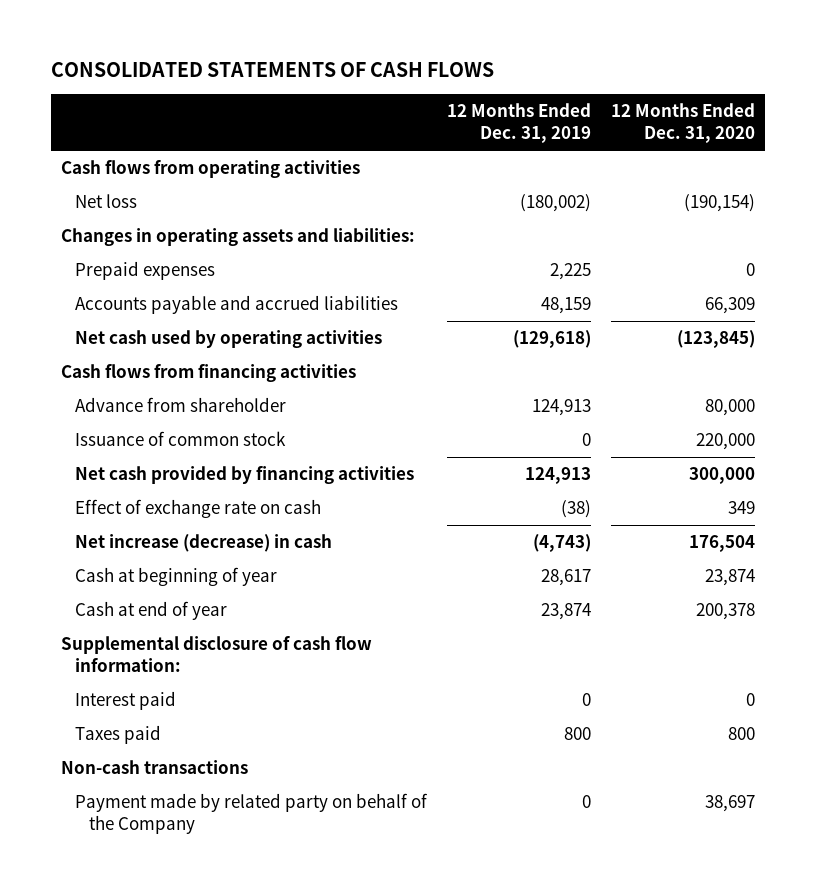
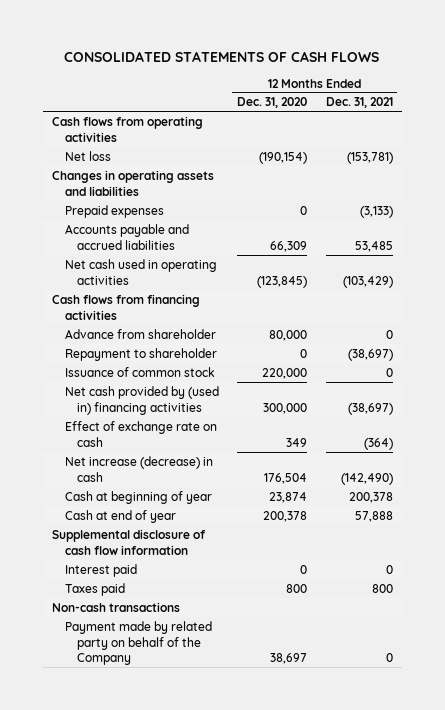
[447,103,592,144] 12 Months Ended Dec. 31, 2019 -> none
none -> [325,97,393,109] Dec. 31, 2021
[60,228,415,247] Changes in operating assets and liabilities: -> [51,169,214,196] Changes in operating assets and liabilities
[74,330,382,349] Net cash used by operating activities -> [64,258,217,285] Net cash used in operating activities
none -> [64,347,217,361] Repayment to shareholder
[74,466,414,485] Net cash provided by financing activities -> [64,385,219,415] Net cash provided by (used in) financing activities
[60,636,372,673] Supplemental disclosure of cash flow information: -> [51,528,206,555] Supplemental disclosure of cash flow information

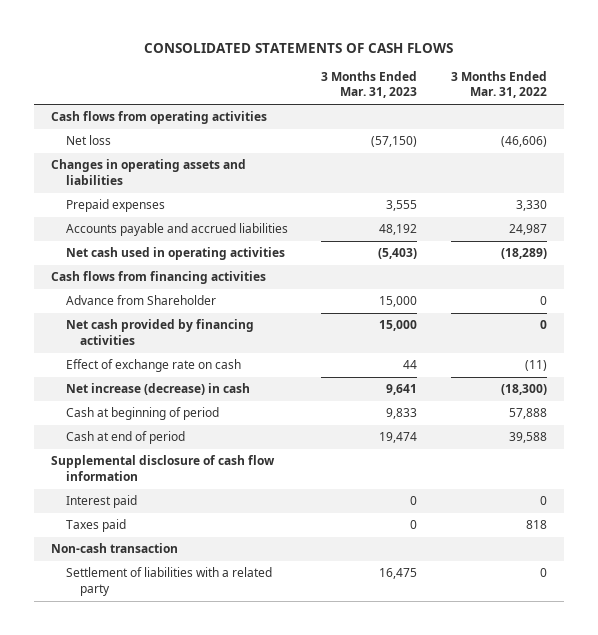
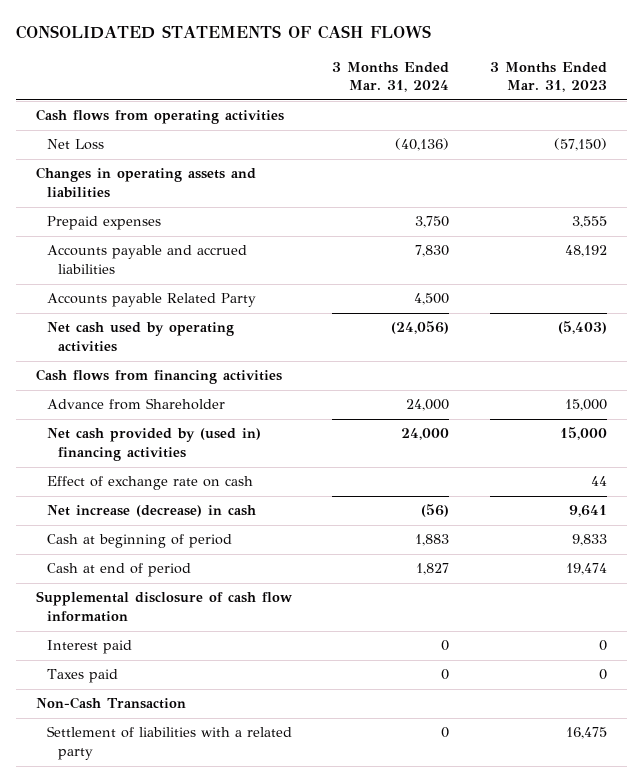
[450,70,547,99] 3 Months Ended Mar. 31, 2022 -> none
none -> [332,61,450,93] 3 Months Ended Mar. 31, 2024
[65,135,111,146] Net loss -> [46,139,104,151] Net Loss
none -> [46,293,256,308] Accounts payable Related Party
[65,247,285,261] Net cash used in operating activities -> [46,322,234,353] Net cash used by operating activities
[65,319,254,345] Net cash provided by financing activities -> [46,428,261,462] Net cash provided by (used in) financing activities
[51,543,179,554] Non-cash transaction -> [35,697,186,710] Non-Cash Transaction

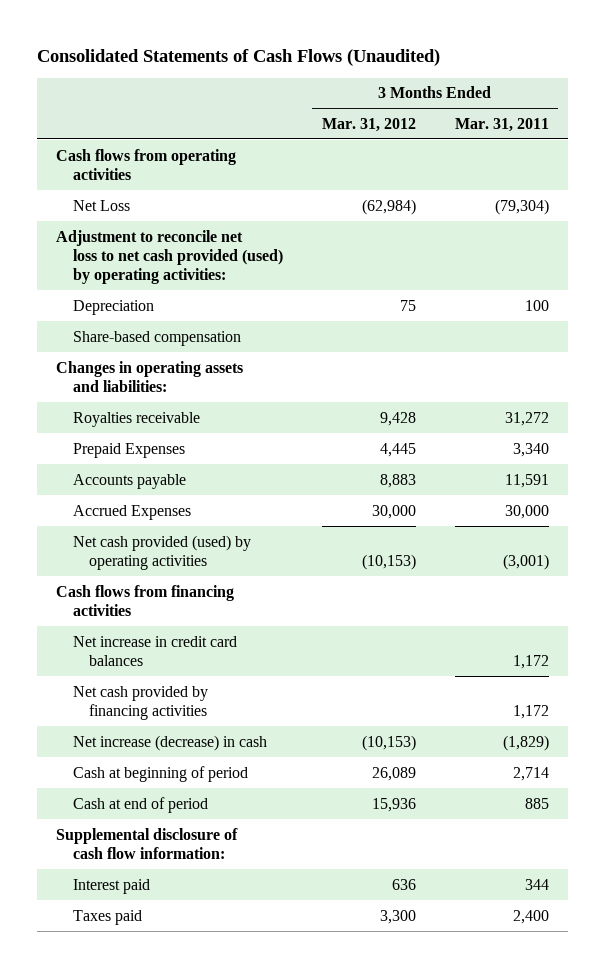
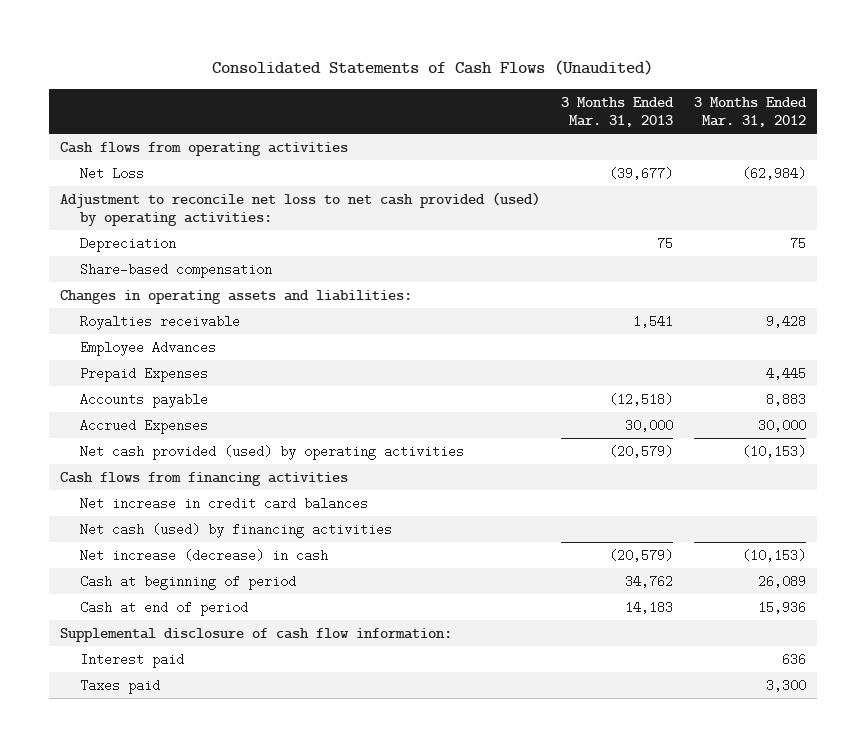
[454,117,549,132] Mar. 31, 2011 -> none
none -> [560,96,674,128] 3 Months Ended Mar. 31, 2013
none -> [80,340,217,356] Employee Advances
[72,685,208,720] Net cash provided by financing activities -> [80,522,393,538] Net cash (used) by financing activities

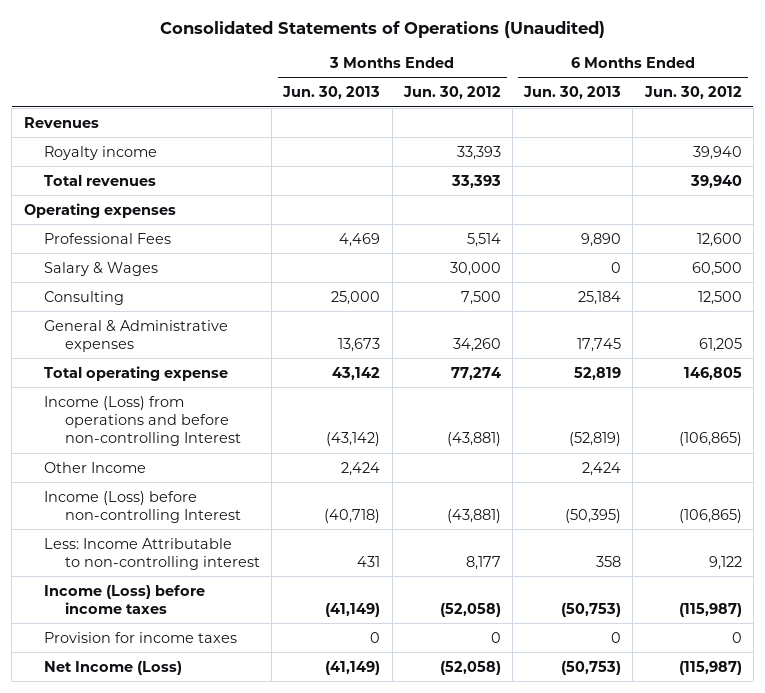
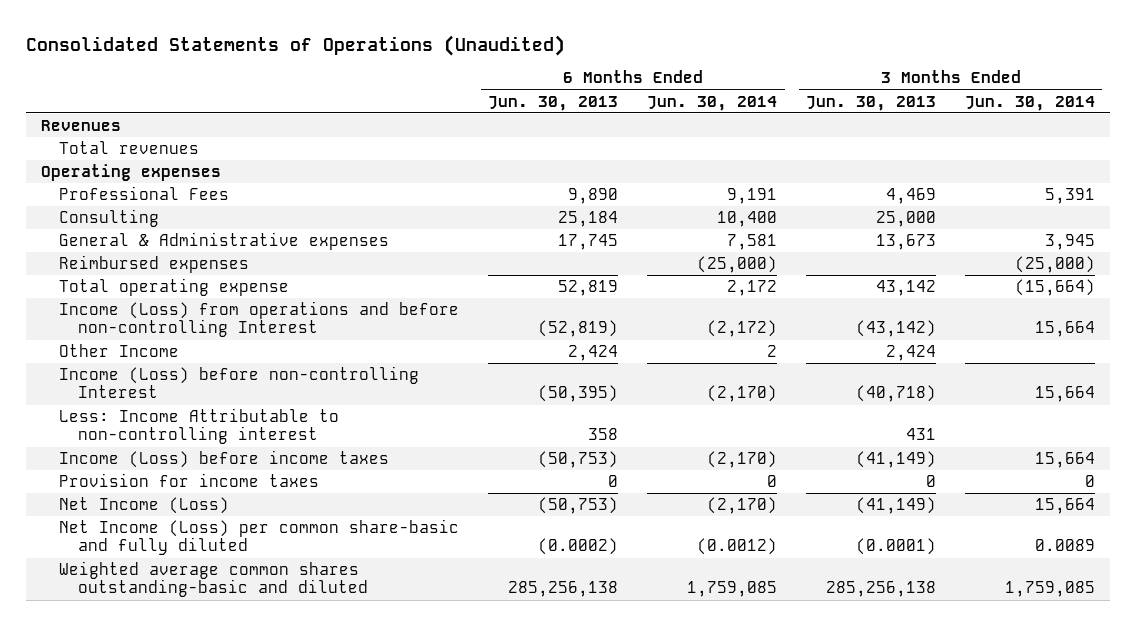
[402,86,501,100] Jun. 30, 2012 -> none
[643,86,742,100] Jun. 30, 2012 -> none
none -> [647,95,778,111] Jun. 30, 2014
none -> [965,95,1096,111] Jun. 30, 2014
[44,145,158,160] Royalty income -> none
[44,261,159,276] Salary & Wages -> none
none -> [59,255,250,274] Reimbursed expenses
none -> [59,519,460,556] Net Income (Loss) per common share-basic and fully diluted
none -> [59,561,369,598] Weighted average common shares outstanding-basic and diluted

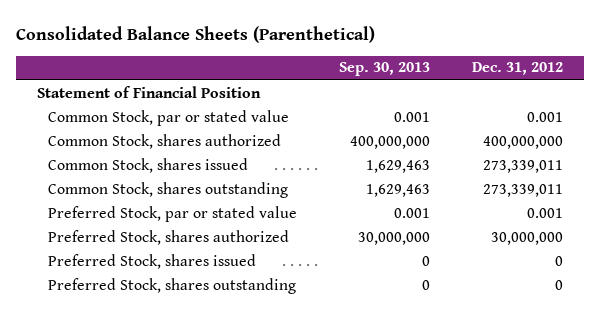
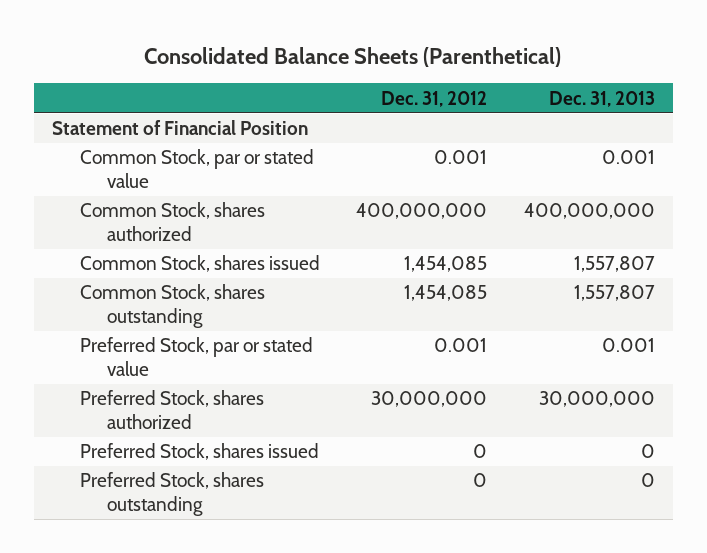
[339,62,431,77] Sep. 30, 2013 -> none
none -> [548,90,655,107] Dec. 31, 2013
[483,159,564,173] 273,339,011 -> [404,256,488,273] 1,454,085
[483,183,564,197] 273,339,011 -> [404,285,488,302] 1,454,085

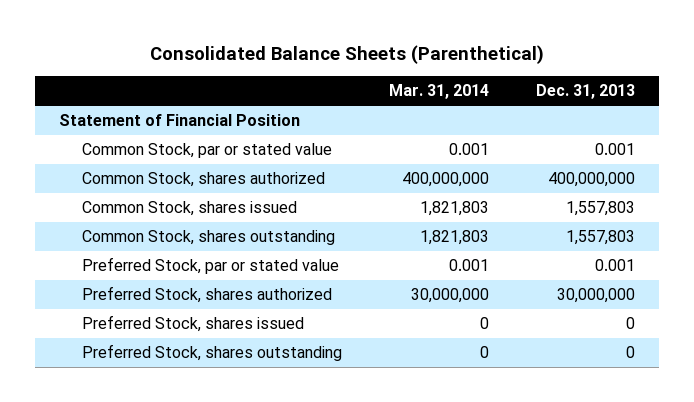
[381,90,488,107] Dec. 31, 2012 -> none
none -> [389,84,490,100] Mar. 31, 2014
[573,256,655,273] 1,557,807 -> [566,201,636,217] 1,557,803
[573,285,655,302] 1,557,807 -> [566,230,636,246] 1,557,803

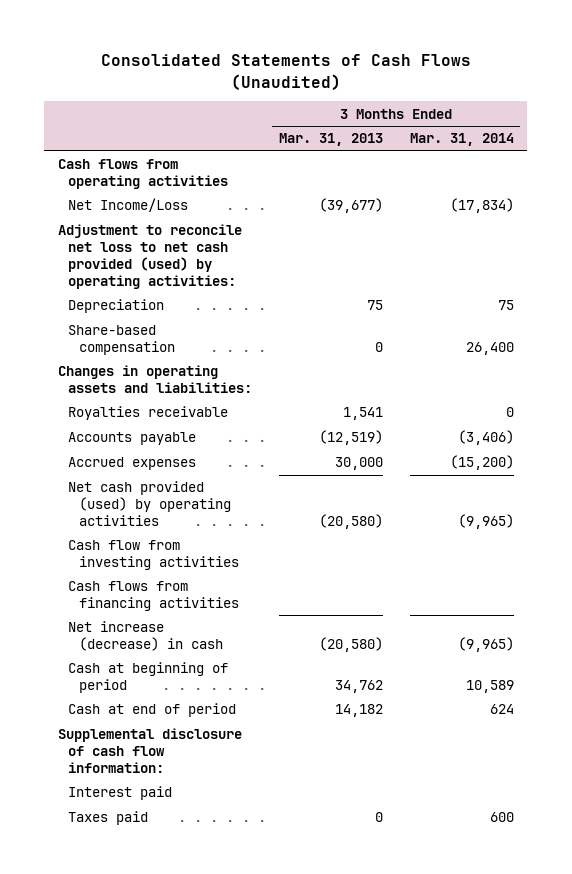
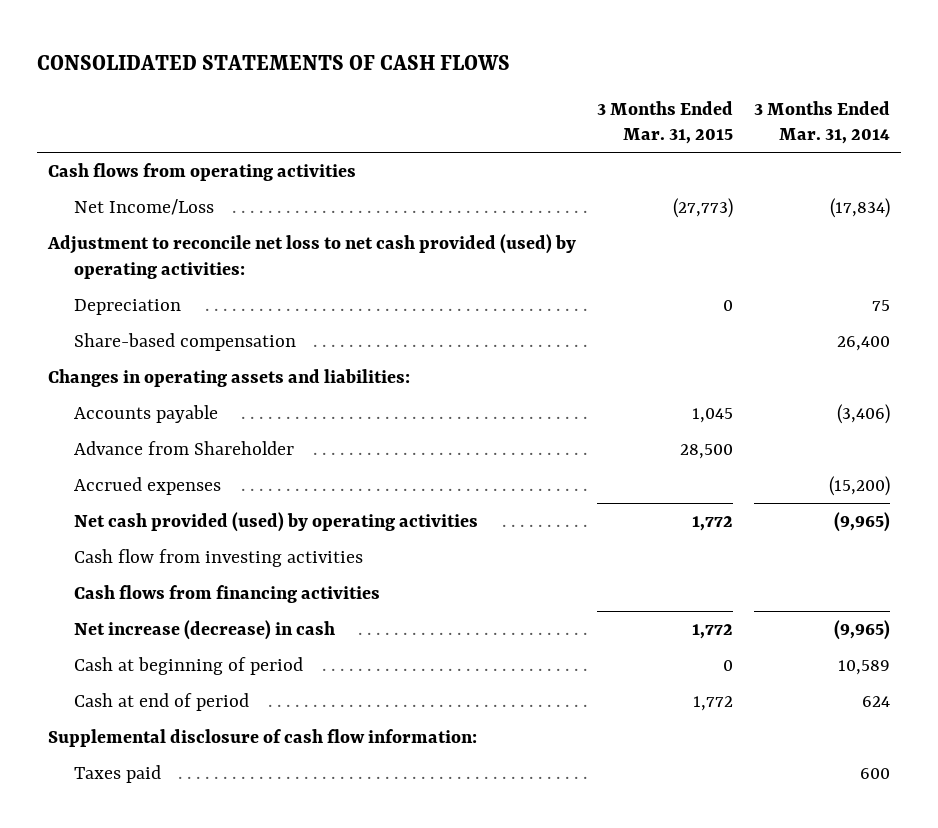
[100,53,471,90] Consolidated Statements of Cash Flows (Unaudited) -> [37,54,511,70] CONSOLIDATED STATEMENTS OF CASH FLOWS
[279,133,384,147] Mar. 31, 2013 -> none
none -> [597,100,734,145] 3 Months Ended Mar. 31, 2015
[68,406,229,421] Royalties receivable -> none
none -> [74,441,295,456] Advance from Shareholder
[68,786,173,801] Interest paid -> none

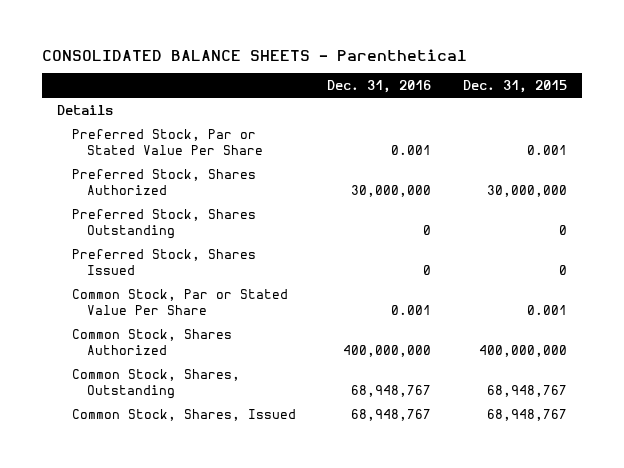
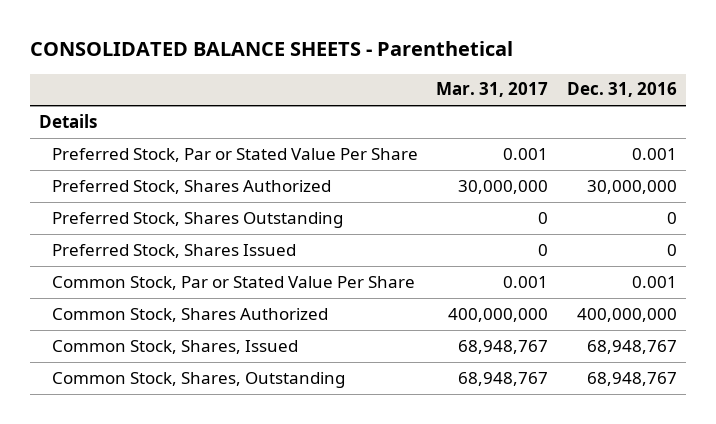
[462,79,567,93] Dec. 31, 2015 -> none
none -> [436,82,549,98] Mar. 31, 2017
[72,368,241,399] Common Stock, Shares, Outstanding -> [51,371,345,388] Common Stock, Shares, Outstanding

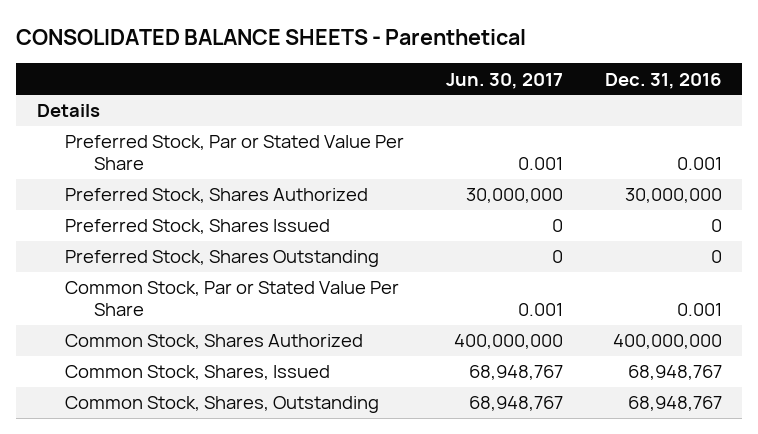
[436,82,549,98] Mar. 31, 2017 -> none
none -> [445,72,563,89] Jun. 30, 2017
[51,211,343,228] Preferred Stock, Shares Outstanding -> [65,250,380,268] Preferred Stock, Shares Outstanding

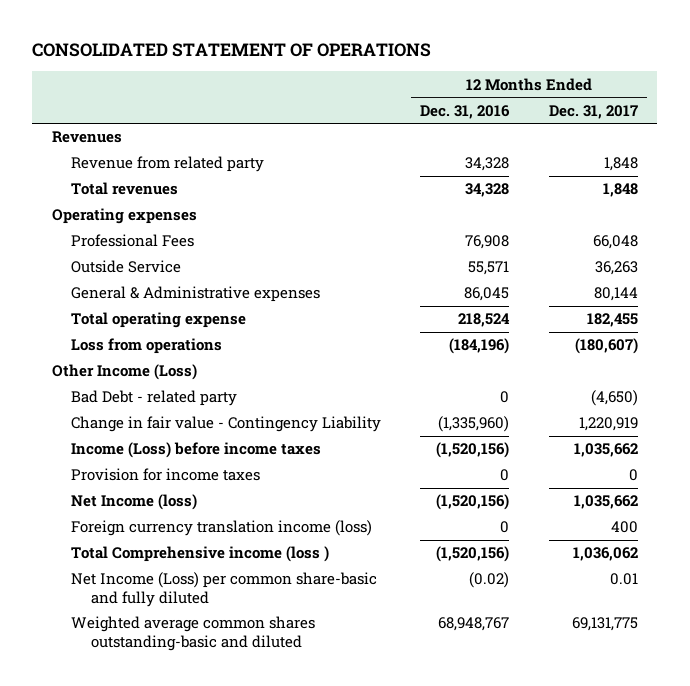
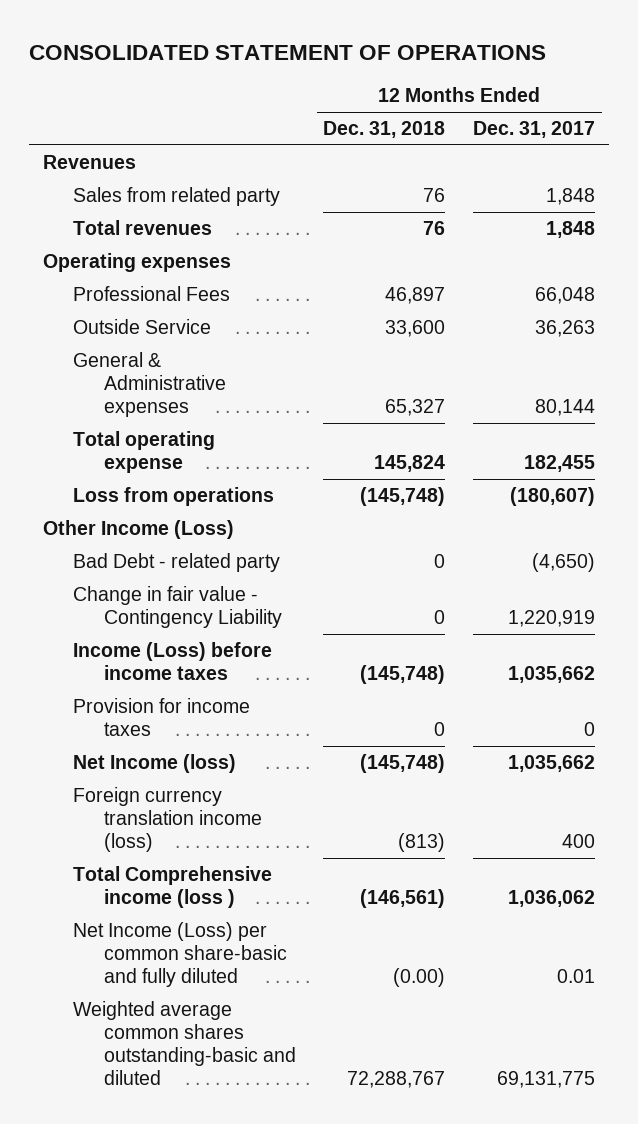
[420,104,511,119] Dec. 31, 2016 -> none
none -> [323,121,446,139] Dec. 31, 2018
[71,156,265,173] Revenue from related party -> [73,187,281,207] Sales from related party

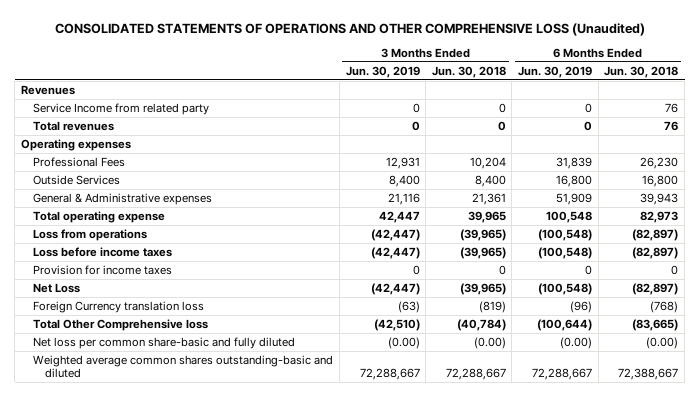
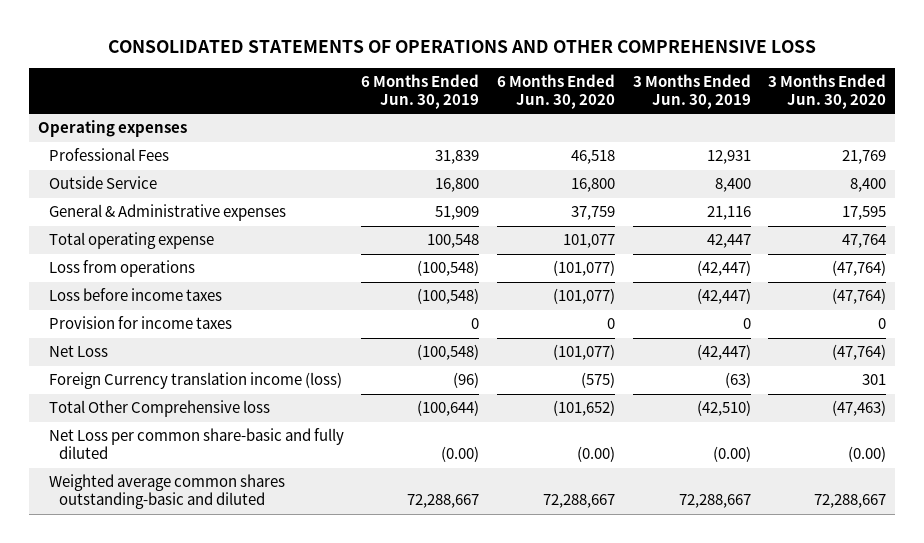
[54,22,645,36] CONSOLIDATED STATEMENTS OF OPERATIONS AND OTHER COMPREHENSIVE LOSS (Unaudited) -> [108,39,817,53] CONSOLIDATED STATEMENTS OF OPERATIONS AND OTHER COMPREHENSIVE LOSS
[431,65,506,78] Jun. 30, 2018 -> none
[604,65,679,78] Jun. 30, 2018 -> none
none -> [496,74,615,110] 6 Months Ended Jun. 30, 2020
none -> [768,74,887,110] 3 Months Ended Jun. 30, 2020
[21,84,76,95] Revenues -> none
[33,102,210,115] Service Income from related party -> none
[33,120,115,131] Total revenues -> none
[33,174,121,185] Outside Services -> [48,176,157,190] Outside Service
[33,300,205,313] Foreign Currency translation loss -> [48,372,342,390] Foreign Currency translation income (loss)
[33,336,296,349] Net loss per common share-basic and fully diluted -> [48,428,344,460] Net Loss per common share-basic and fully diluted

